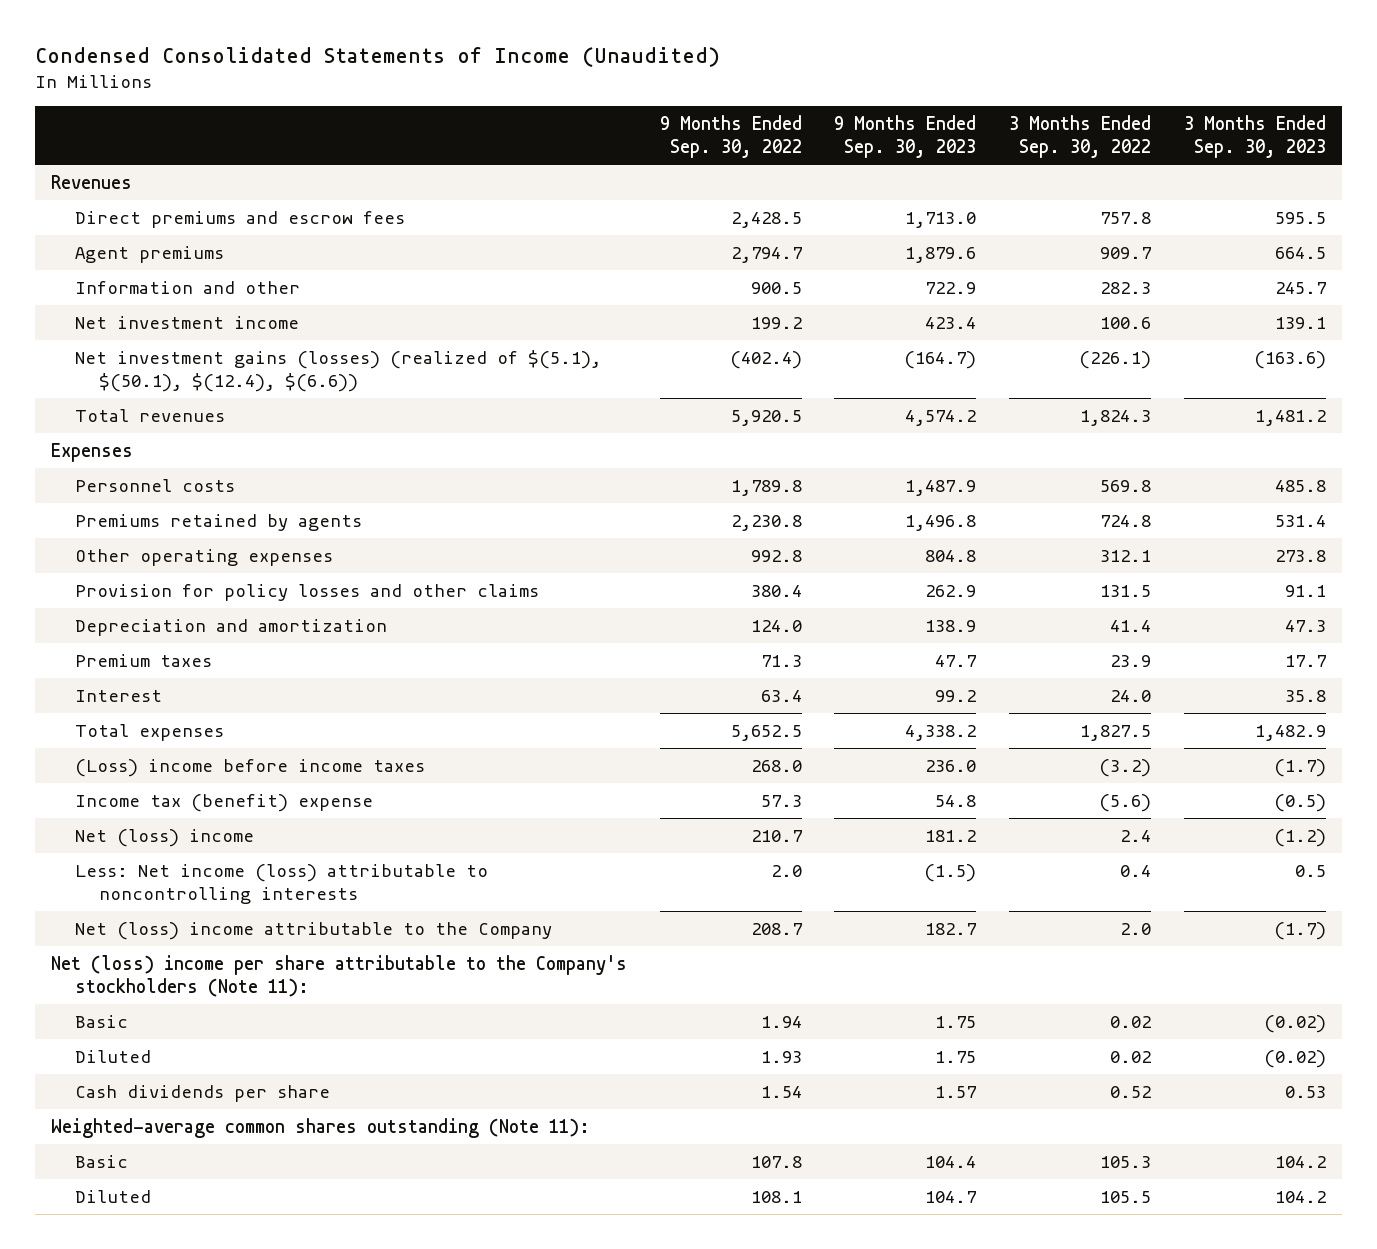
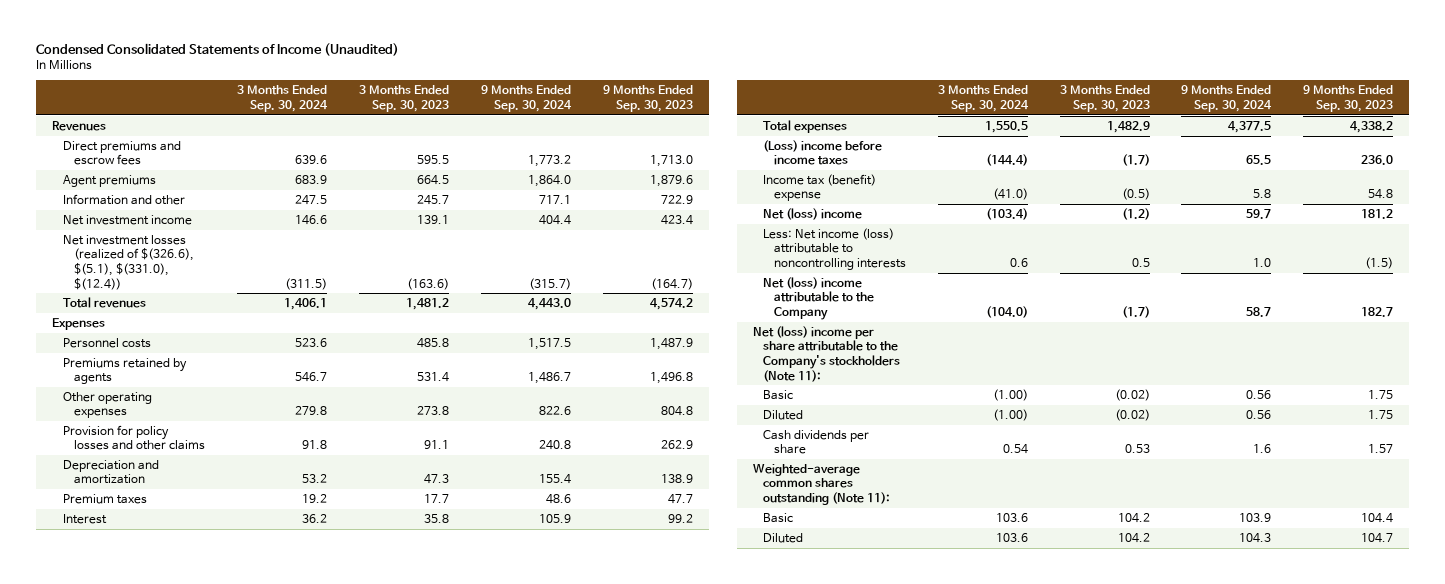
[659,114,802,159] 9 Months Ended Sep. 30, 2022 -> none
[1009,114,1152,159] 3 Months Ended Sep. 30, 2022 -> none
none -> [237,85,329,112] 3 Months Ended Sep. 30, 2024
none -> [480,85,572,112] 9 Months Ended Sep. 30, 2024
[75,349,602,392] Net investment gains (losses) (realized of $(5.1), $(50.1), $(12.4), $(6.6)) -> [62,234,194,290] Net investment losses (realized of $(326.6), $(5.1), $(331.0), $(12.4))

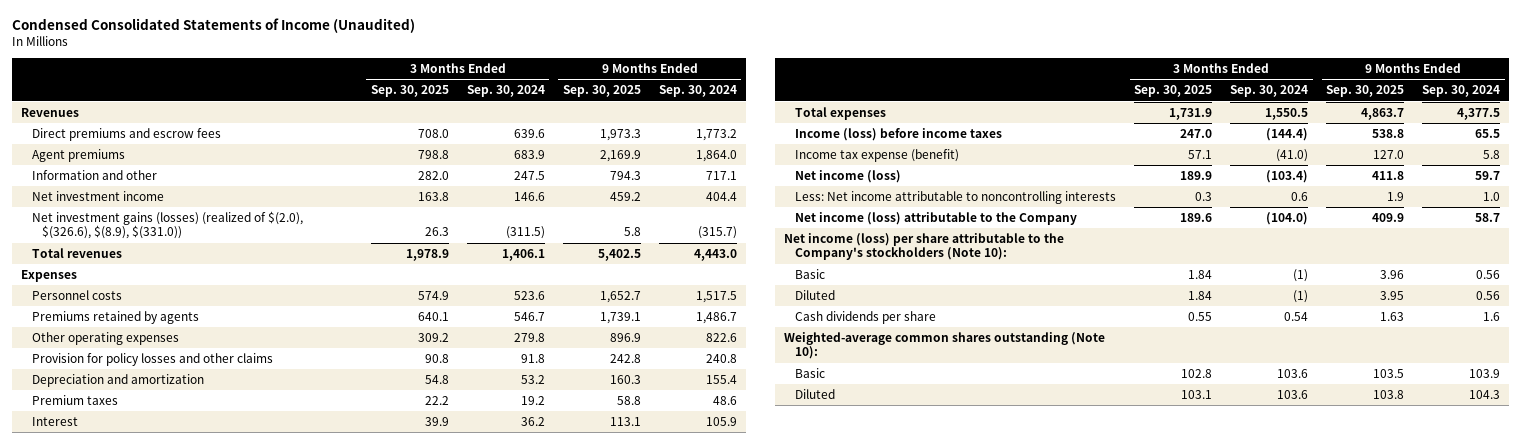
[359,85,450,112] 3 Months Ended Sep. 30, 2023 -> none
[602,85,693,112] 9 Months Ended Sep. 30, 2023 -> none
none -> [370,85,449,98] Sep. 30, 2025
none -> [562,85,641,98] Sep. 30, 2025
[62,234,194,290] Net investment losses (realized of $(326.6), $(5.1), $(331.0), $(12.4)) -> [31,210,303,240] Net investment gains (losses) (realized of $(2.0), $(326.6), $(8.9), $(331.0))
[763,139,883,166] (Loss) income before income taxes -> [795,127,1003,141] Income (loss) before income taxes
[763,173,877,202] Income tax (benefit) expense -> [795,148,960,162] Income tax expense (benefit)
[763,207,863,220] Net (loss) income -> [795,169,902,183] Net income (loss)
[763,227,907,271] Less: Net income (loss) attributable to noncontrolling interests -> [795,190,1117,204] Less: Net income attributable to noncontrolling interests
[763,276,875,321] Net (loss) income attributable to the Company -> [795,211,1078,225] Net income (loss) attributable to the Company
[752,325,901,382] Net (loss) income per share attributable to the Company's stockholders (Note 11): -> [784,232,1065,261] Net income (loss) per share attributable to the Company's stockholders (Note 10):
[992,388,1028,401] (1.00) -> [1293,268,1309,282] (1)
[992,408,1028,421] (1.00) -> [1293,289,1309,303] (1)
[752,463,891,506] Weighted-average common shares outstanding (Note 11): -> [784,331,1106,360] Weighted-average common shares outstanding (Note 10):

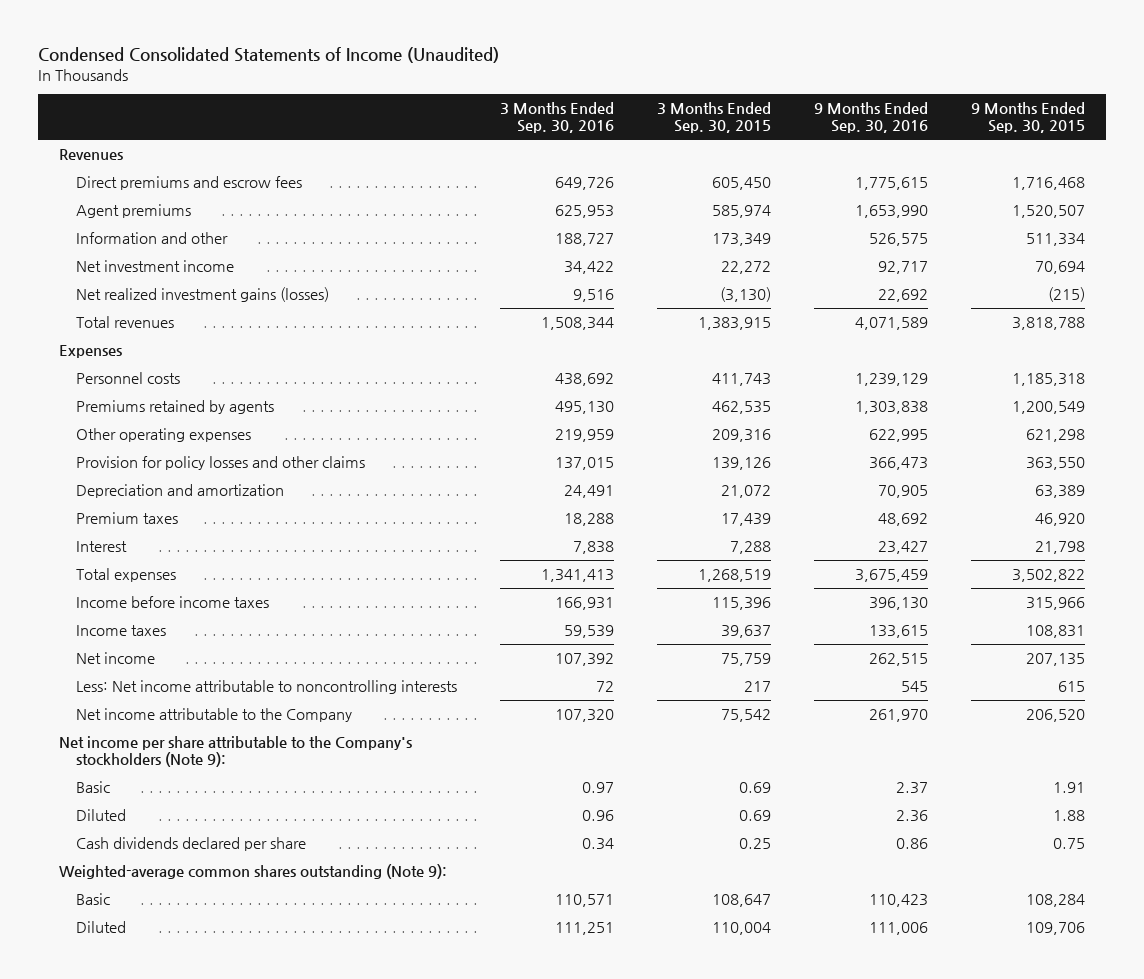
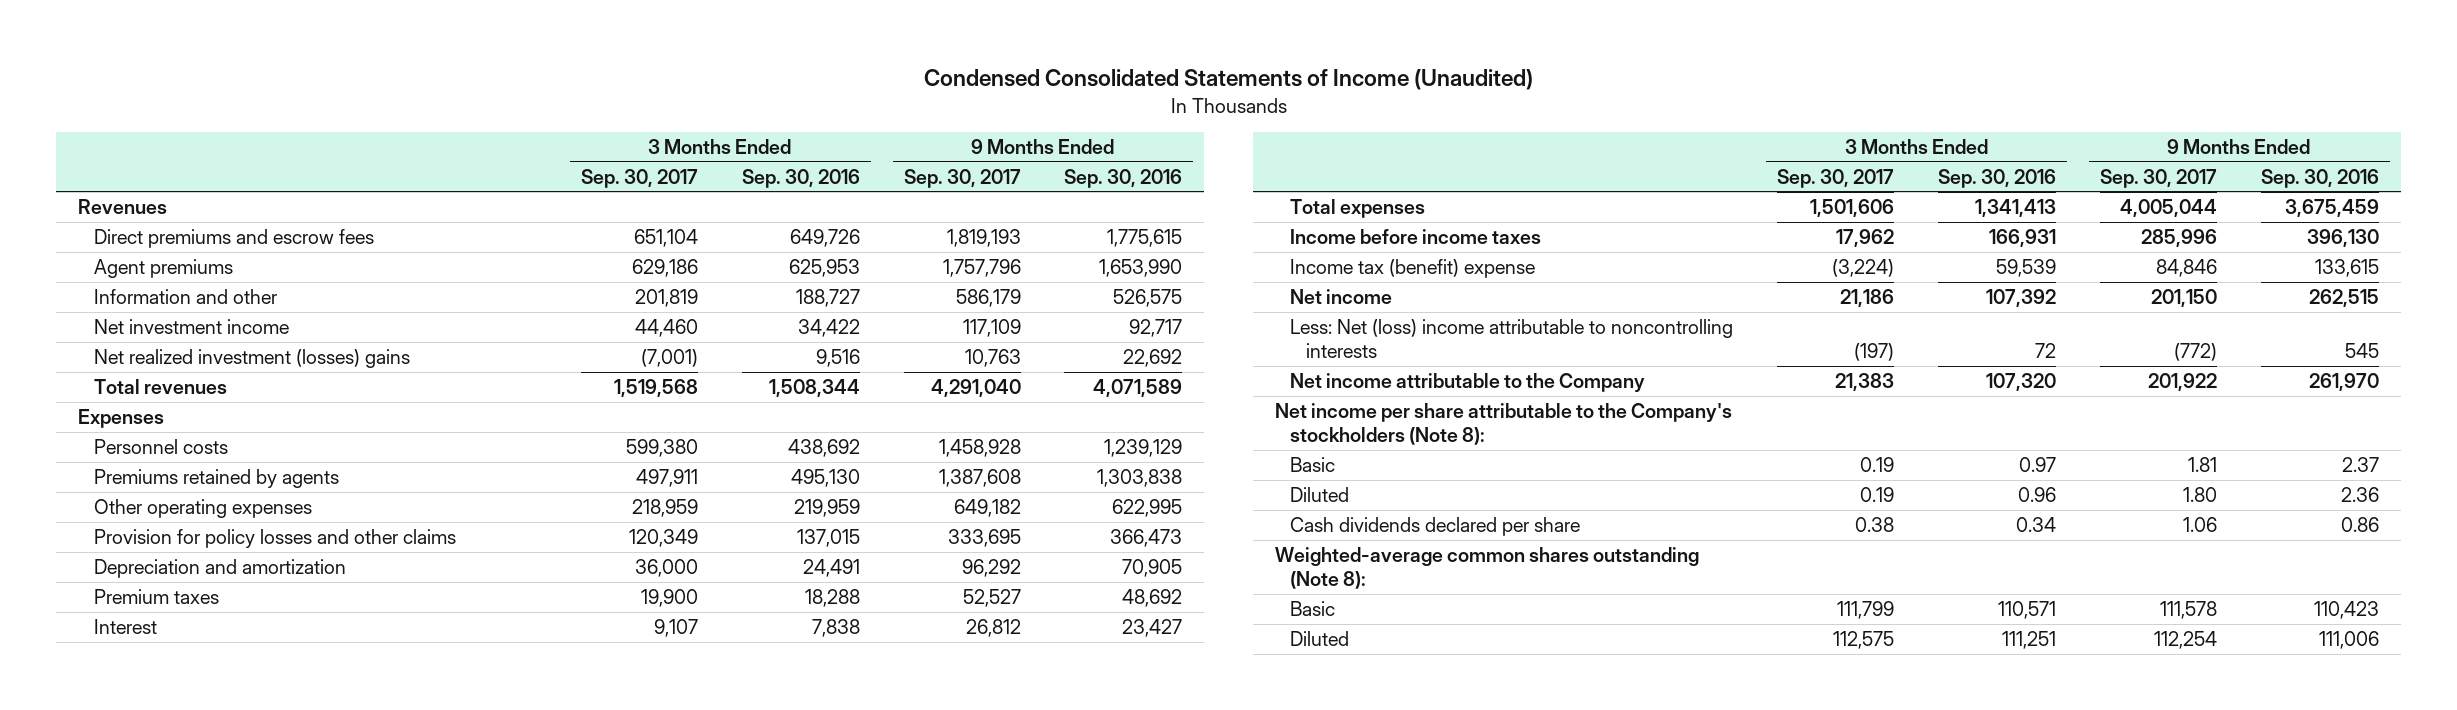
[656,102,771,134] 3 Months Ended Sep. 30, 2015 -> none
[970,102,1085,134] 9 Months Ended Sep. 30, 2015 -> none
none -> [580,168,698,188] Sep. 30, 2017
none -> [903,168,1021,188] Sep. 30, 2017
[75,286,329,302] Net realized investment gains (losses) -> [93,348,410,368] Net realized investment (losses) gains
[75,624,166,636] Income taxes -> [1290,258,1536,278] Income tax (benefit) expense
[75,679,457,694] Less: Net income attributable to noncontrolling interests -> [1290,318,1734,358] Less: Net (loss) income attributable to noncontrolling interests
[59,735,413,768] Net income per share attributable to the Company's stockholders (Note 9): -> [1274,402,1732,445] Net income per share attributable to the Company's stockholders (Note 8):
[59,863,448,879] Weighted-average common shares outstanding (Note 9): -> [1274,546,1699,589] Weighted-average common shares outstanding (Note 8):

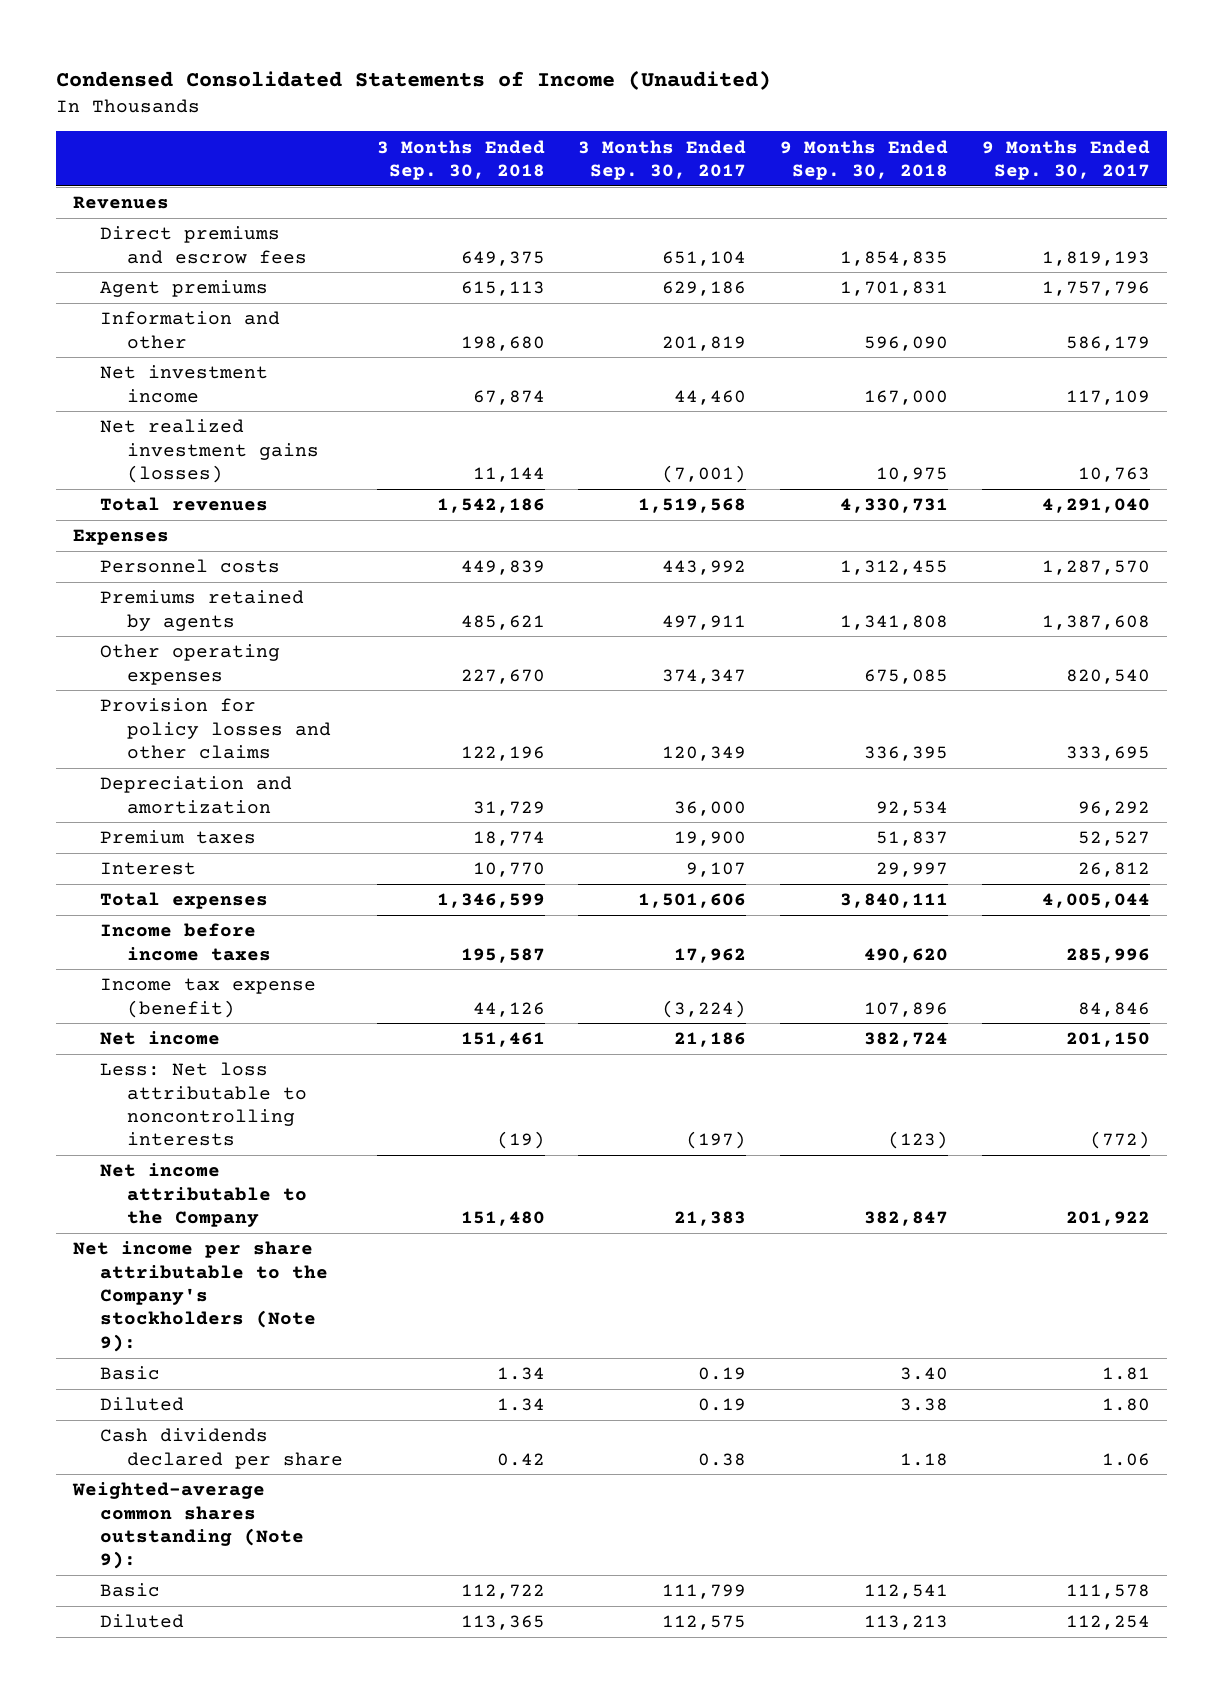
[741,168,860,188] Sep. 30, 2016 -> none
[1064,168,1183,188] Sep. 30, 2016 -> none
none -> [376,139,545,180] 3 Months Ended Sep. 30, 2018
none -> [779,139,948,180] 9 Months Ended Sep. 30, 2018
[93,348,410,368] Net realized investment (losses) gains -> [99,419,319,483] Net realized investment gains (losses)
[625,438,698,457] 599,380 -> [662,560,747,576] 443,992
[938,438,1021,457] 1,458,928 -> [1041,560,1150,576] 1,287,570
[631,498,698,517] 218,959 -> [662,668,747,684] 374,347
[953,498,1021,517] 649,182 -> [1065,668,1150,684] 820,540
[1290,258,1536,278] Income tax (benefit) expense -> [99,978,316,1018] Income tax expense (benefit)
[1290,318,1734,358] Less: Net (loss) income attributable to noncontrolling interests -> [99,1062,307,1147] Less: Net loss attributable to noncontrolling interests
[1274,402,1732,445] Net income per share attributable to the Company's stockholders (Note 8): -> [73,1241,328,1352] Net income per share attributable to the Company's stockholders (Note 9):
[1274,546,1699,589] Weighted-average common shares outstanding (Note 8): -> [72,1482,304,1570] Weighted-average common shares outstanding (Note 9):

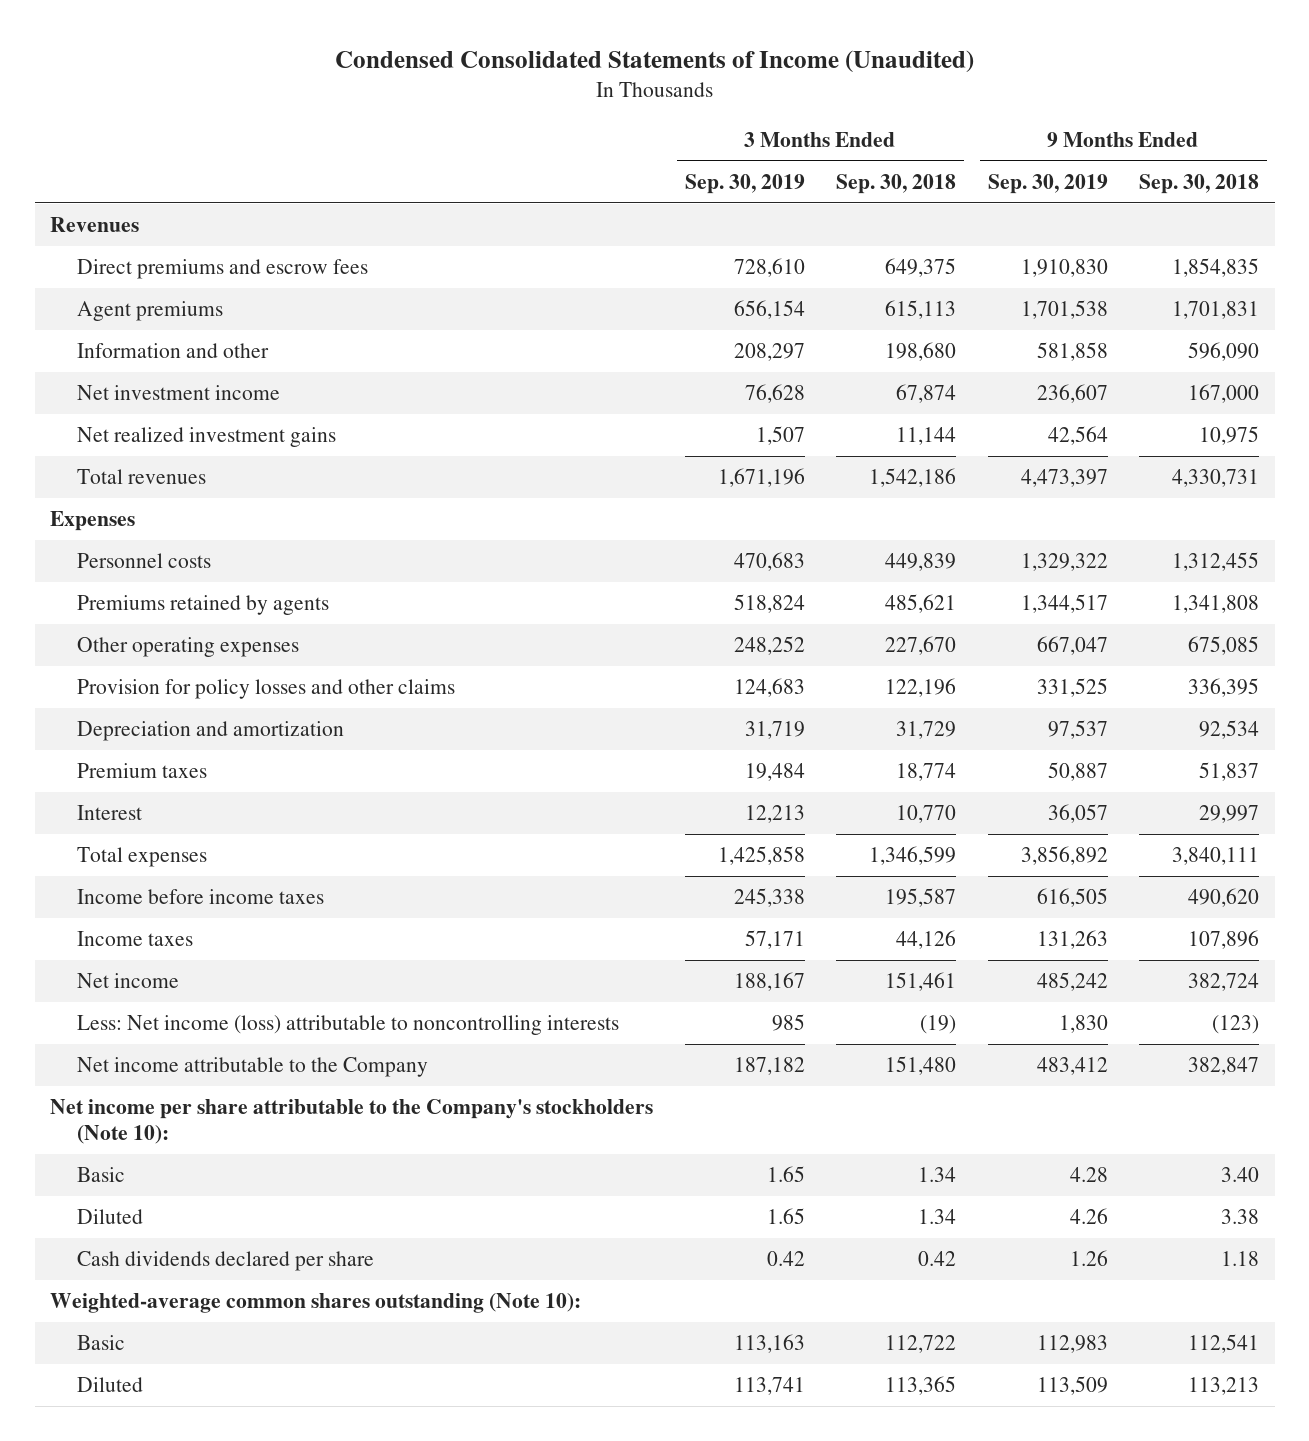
[578,139,747,180] 3 Months Ended Sep. 30, 2017 -> none
[981,139,1150,180] 9 Months Ended Sep. 30, 2017 -> none
none -> [684,173,805,194] Sep. 30, 2019
none -> [987,173,1108,194] Sep. 30, 2019
[99,419,319,483] Net realized investment gains (losses) -> [76,427,336,448] Net realized investment gains
[99,978,316,1018] Income tax expense (benefit) -> [76,931,193,947] Income taxes
[99,1062,307,1147] Less: Net loss attributable to noncontrolling interests -> [76,1015,619,1036] Less: Net income (loss) attributable to noncontrolling interests
[73,1241,328,1352] Net income per share attributable to the Company's stockholders (Note 9): -> [50,1099,654,1145] Net income per share attributable to the Company's stockholders (Note 10):
[72,1482,304,1570] Weighted-average common shares outstanding (Note 9): -> [50,1293,582,1314] Weighted-average common shares outstanding (Note 10):

